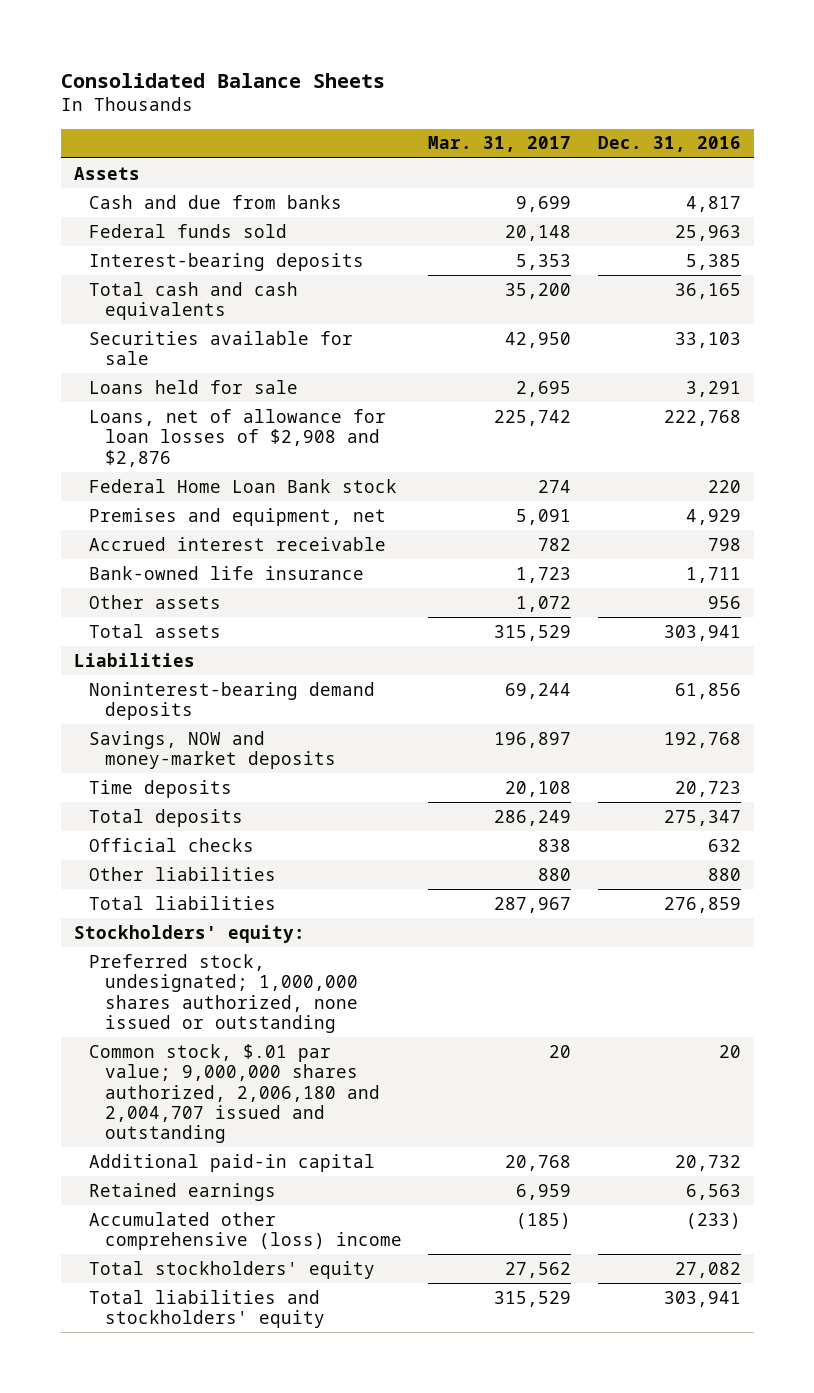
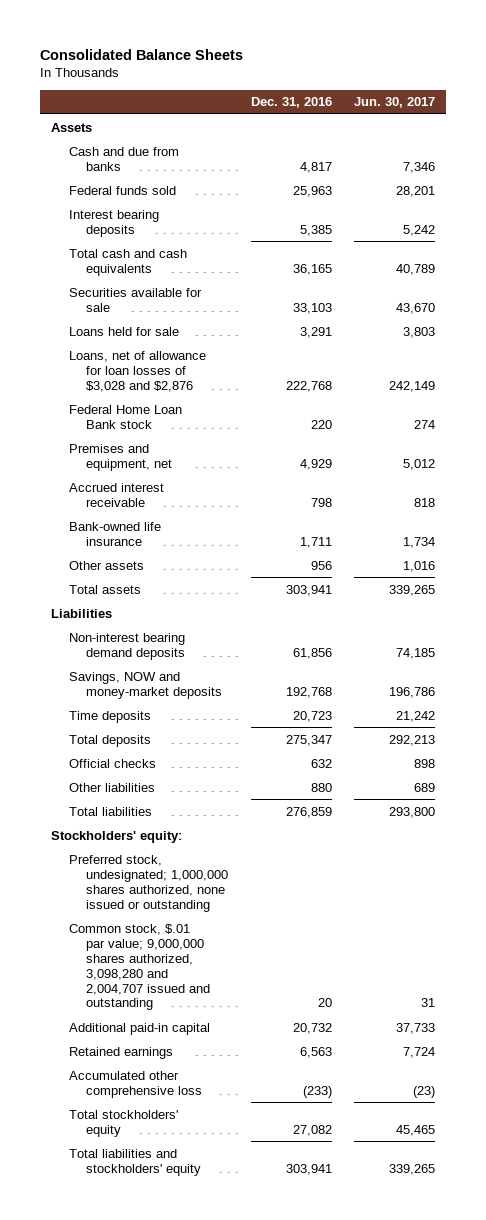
[428,136,572,153] Mar. 31, 2017 -> none
none -> [354,97,436,109] Jun. 30, 2017
[89,252,365,271] Interest-bearing deposits -> [68,209,159,237] Interest bearing deposits
[89,408,387,467] Loans, net of allowance for loan losses of $2,908 and $2,876 -> [68,350,206,392] Loans, net of allowance for loan losses of $3,028 and $2,876
[89,681,376,721] Noninterest-bearing demand deposits -> [68,632,185,660] Non-interest bearing demand deposits
[89,1043,380,1144] Common stock, $.01 par value; 9,000,000 shares authorized, 2,006,180 and 2,004,707 issued and outstanding -> [68,923,210,1011] Common stock, $.01 par value; 9,000,000 shares authorized, 3,098,280 and 2,004,707 issued and outstanding
[89,1211,402,1251] Accumulated other comprehensive (loss) income -> [68,1070,202,1098] Accumulated other comprehensive loss

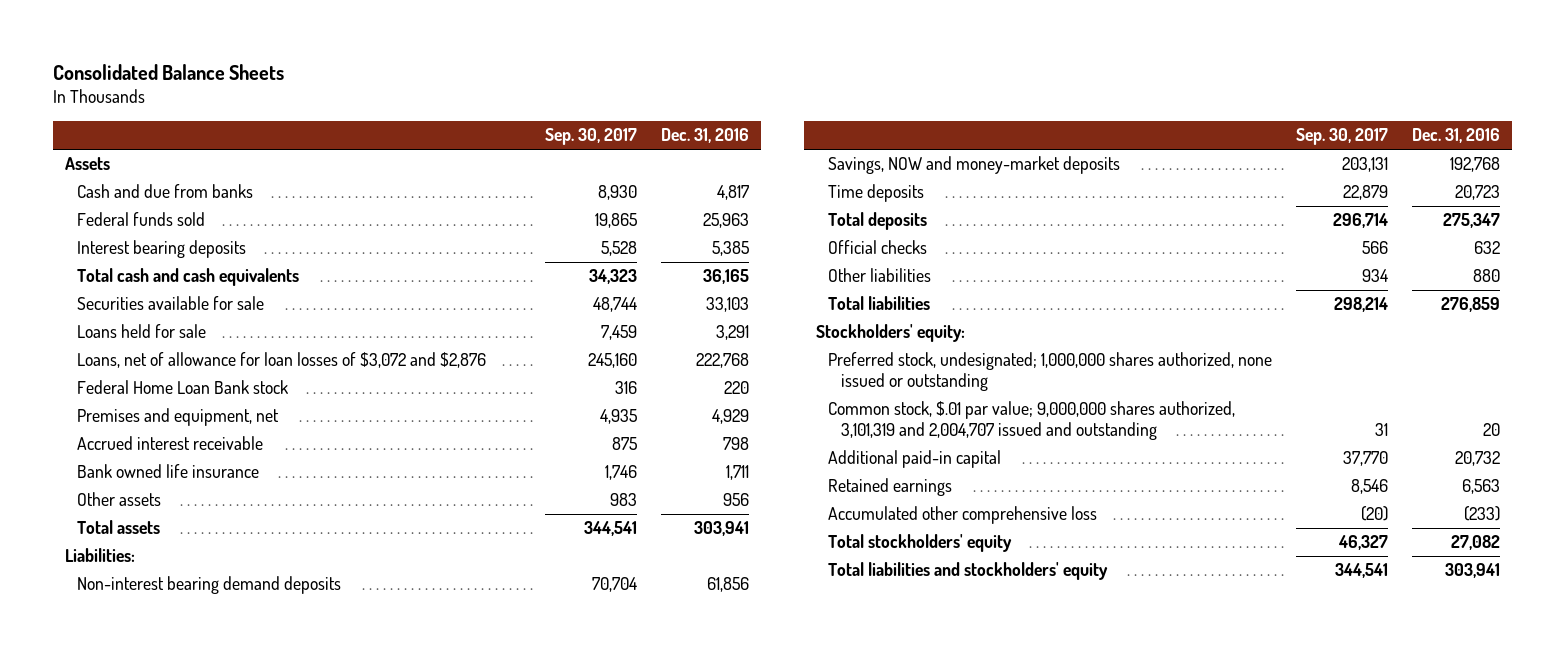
[354,97,436,109] Jun. 30, 2017 -> none
none -> [545,128,638,146] Sep. 30, 2017
[68,350,206,392] Loans, net of allowance for loan losses of $3,028 and $2,876 -> [77,352,487,369] Loans, net of allowance for loan losses of $3,072 and $2,876
[68,521,161,546] Bank-owned life insurance -> [77,464,260,479] Bank owned life insurance
[51,608,113,618] Liabilities -> [65,548,136,563] Liabilities:
[68,923,210,1011] Common stock, $.01 par value; 9,000,000 shares authorized, 3,098,280 and 2,004,707 issued and outstanding -> [828,401,1236,441] Common stock, $.01 par value; 9,000,000 shares authorized, 3,101,319 and 2,004,707 issued and outstanding

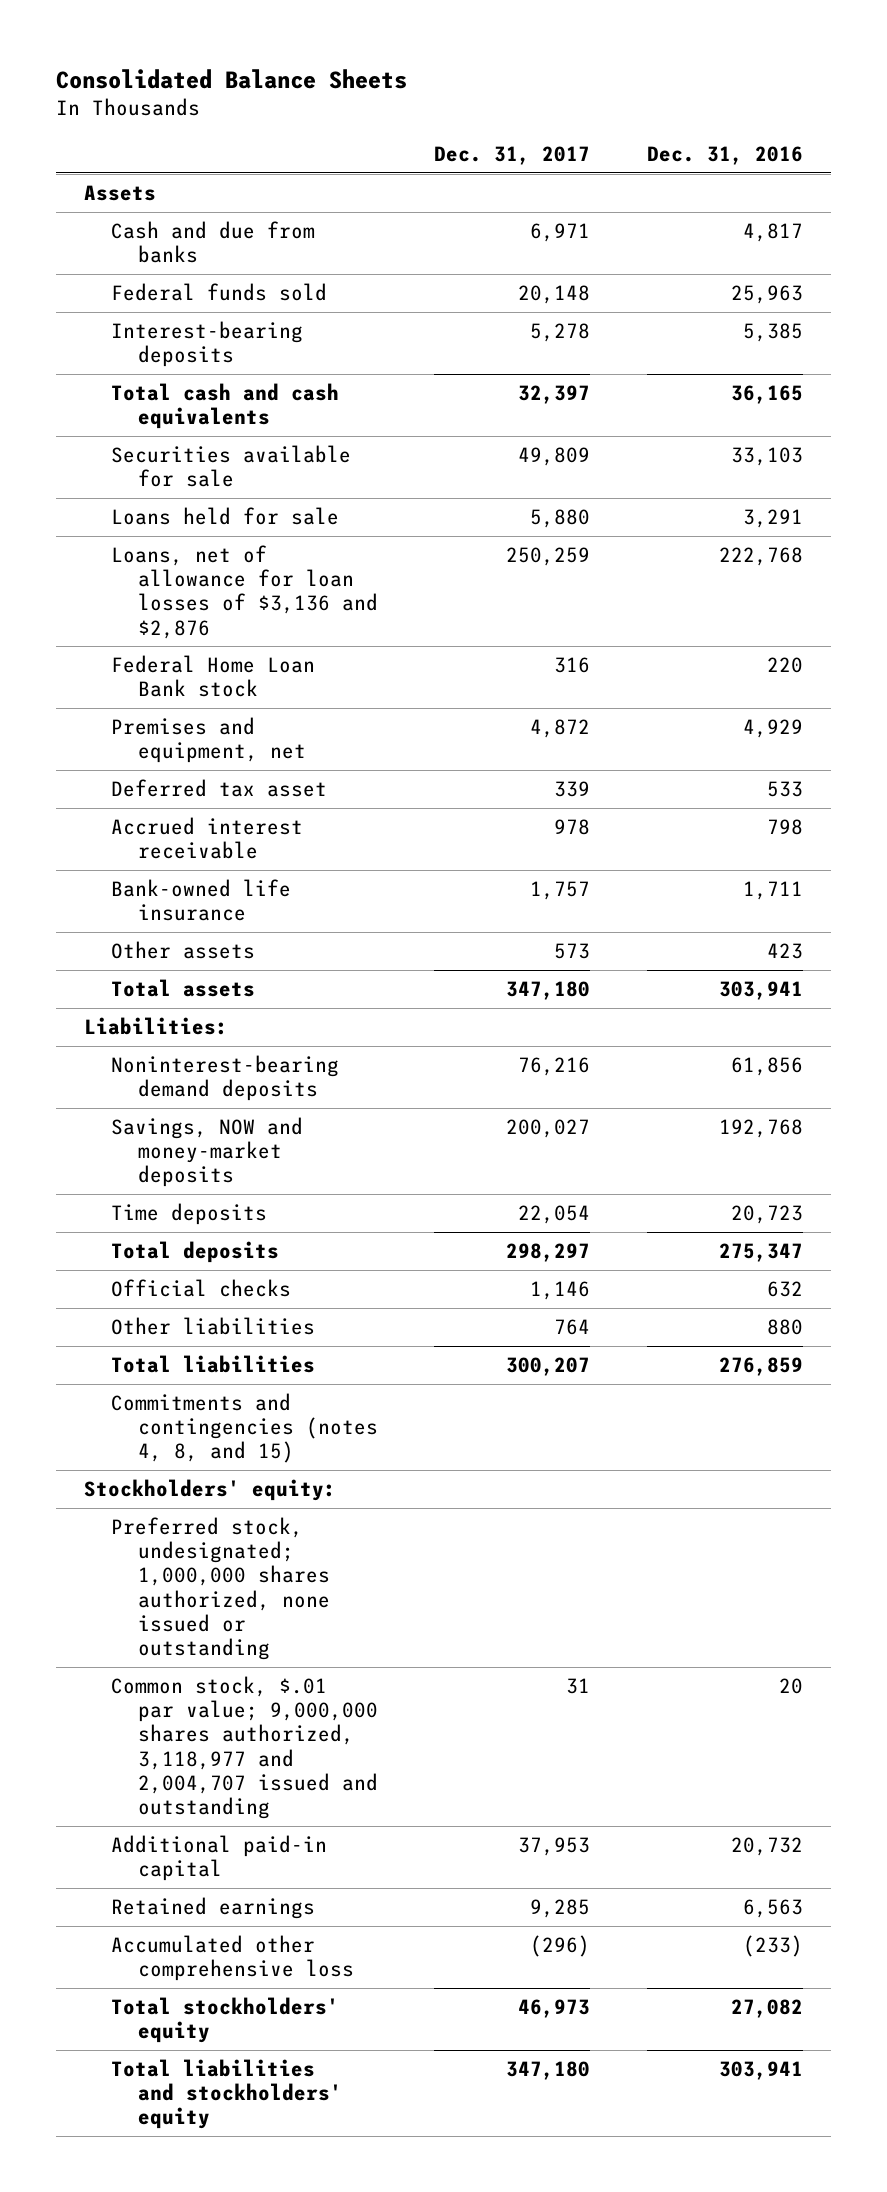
[545,128,638,146] Sep. 30, 2017 -> none
none -> [434,146,591,166] Dec. 31, 2017
[77,240,247,259] Interest bearing deposits -> [111,320,304,368] Interest-bearing deposits
[77,352,487,369] Loans, net of allowance for loan losses of $3,072 and $2,876 -> [111,544,378,639] Loans, net of allowance for loan losses of $3,136 and $2,876
none -> [111,778,328,797] Deferred tax asset
[77,464,260,479] Bank owned life insurance -> [111,878,292,922] Bank-owned life insurance
[723,493,750,507] 956 -> [766,942,803,959] 423
[77,576,342,595] Non-interest bearing demand deposits -> [111,1054,340,1102] Noninterest-bearing demand deposits
none -> [111,1392,378,1464] Commitments and contingencies (notes 4, 8, and 15)
[828,401,1236,441] Common stock, $.01 par value; 9,000,000 shares authorized, 3,101,319 and 2,004,707 issued and outstanding -> [111,1675,378,1819] Common stock, $.01 par value; 9,000,000 shares authorized, 3,118,977 and 2,004,707 issued and outstanding

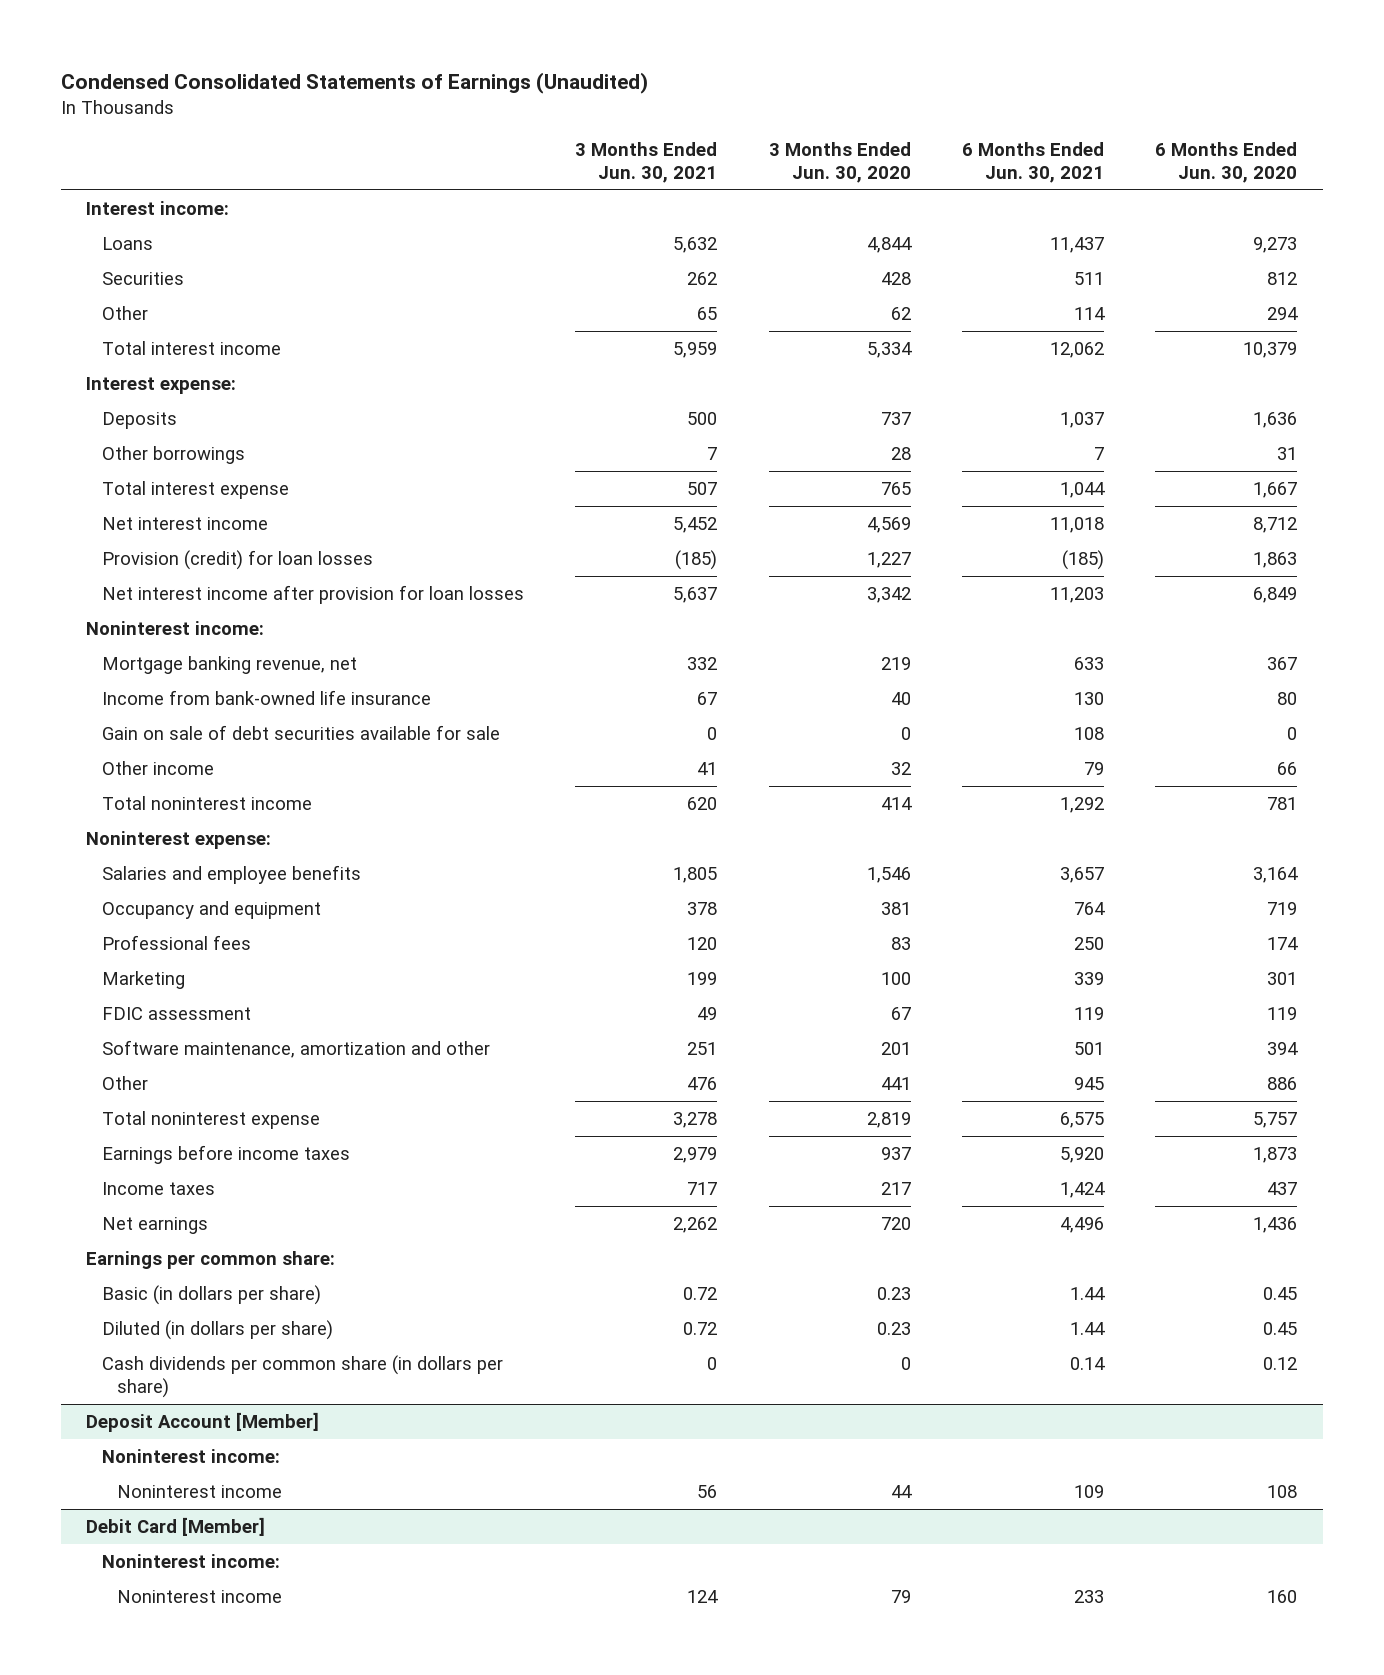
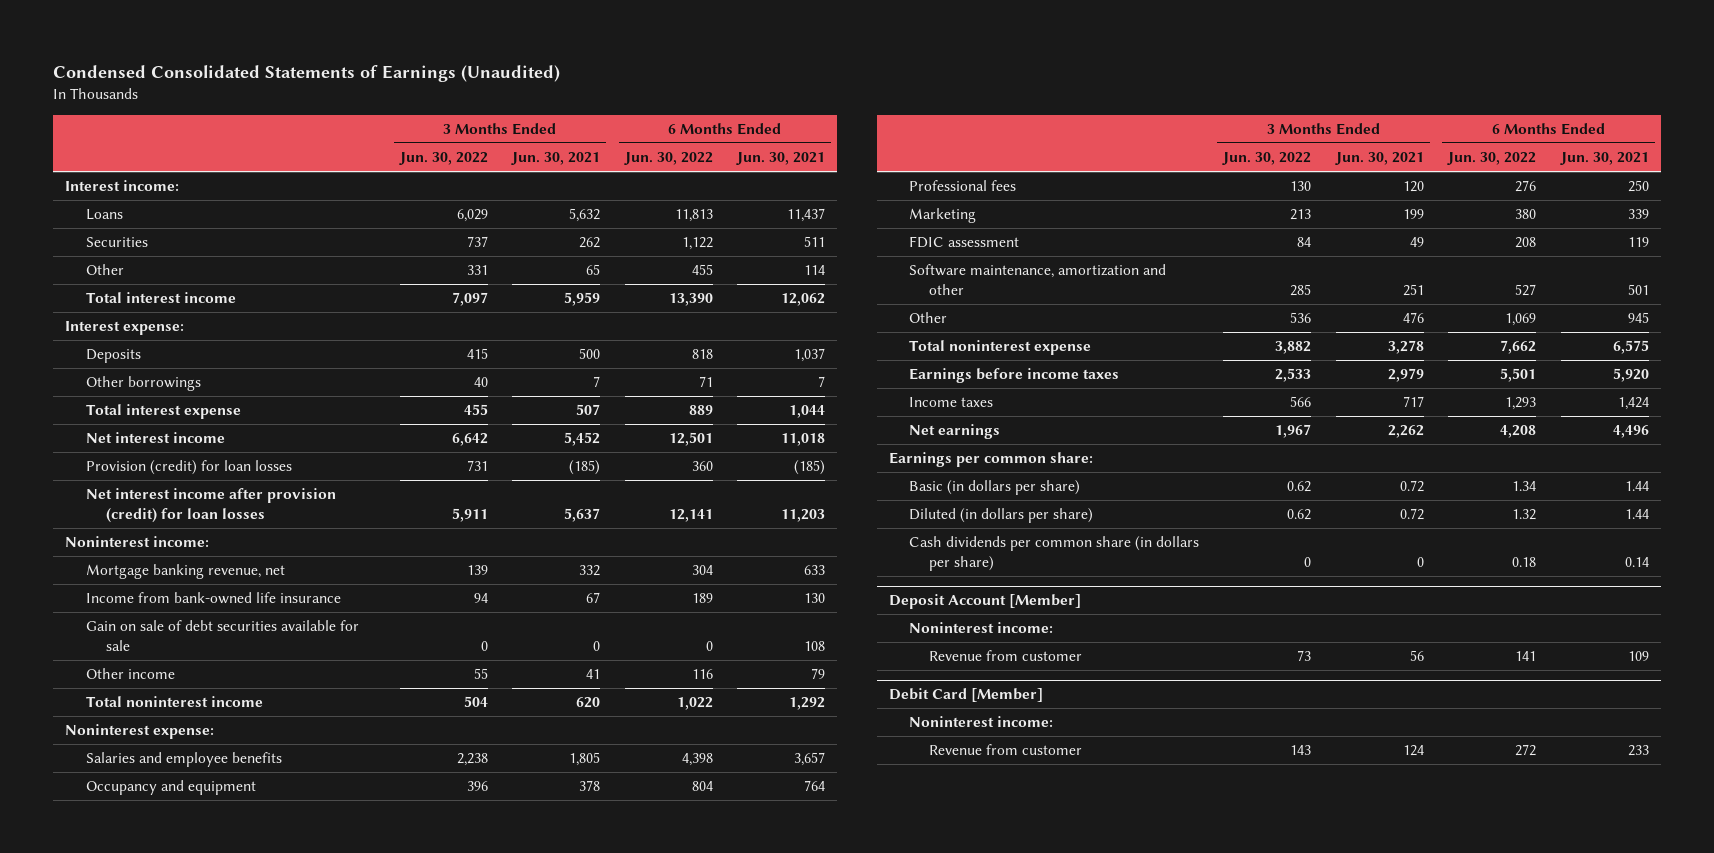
[768,141,911,184] 3 Months Ended Jun. 30, 2020 -> none
[1155,141,1298,184] 6 Months Ended Jun. 30, 2020 -> none
none -> [398,152,488,166] Jun. 30, 2022
none -> [623,152,713,166] Jun. 30, 2022
[101,584,524,604] Net interest income after provision for loan losses -> [85,488,336,524] Net interest income after provision (credit) for loan losses
[117,1484,283,1498] Noninterest income -> [929,650,1083,662] Revenue from customer
[117,1589,283,1603] Noninterest income -> [929,744,1083,756] Revenue from customer

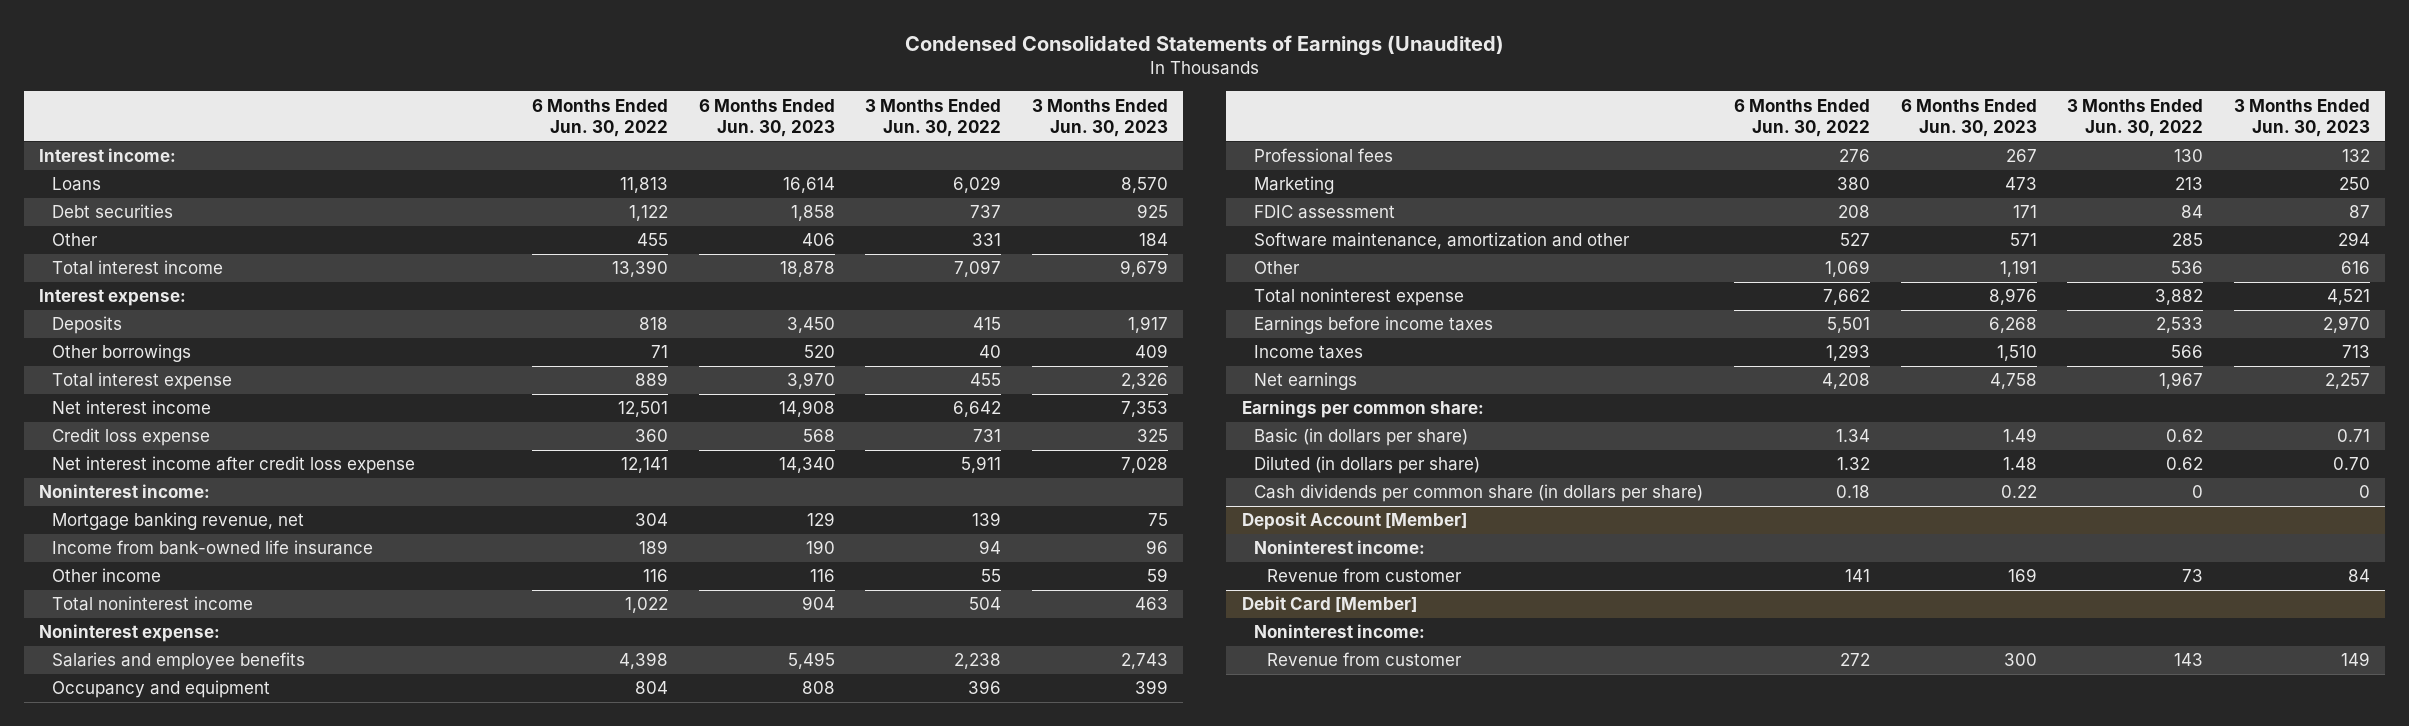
[511,152,601,166] Jun. 30, 2021 -> none
[736,152,826,166] Jun. 30, 2021 -> none
none -> [698,98,835,138] 6 Months Ended Jun. 30, 2023
none -> [1031,98,1168,138] 3 Months Ended Jun. 30, 2023
[85,237,148,248] Securities -> [52,204,174,219] Debt securities
[85,460,292,476] Provision (credit) for loan losses -> [52,428,211,447] Credit loss expense
[85,488,336,524] Net interest income after provision (credit) for loan losses -> [52,456,416,475] Net interest income after credit loss expense
[85,620,359,652] Gain on sale of debt securities available for sale -> none

